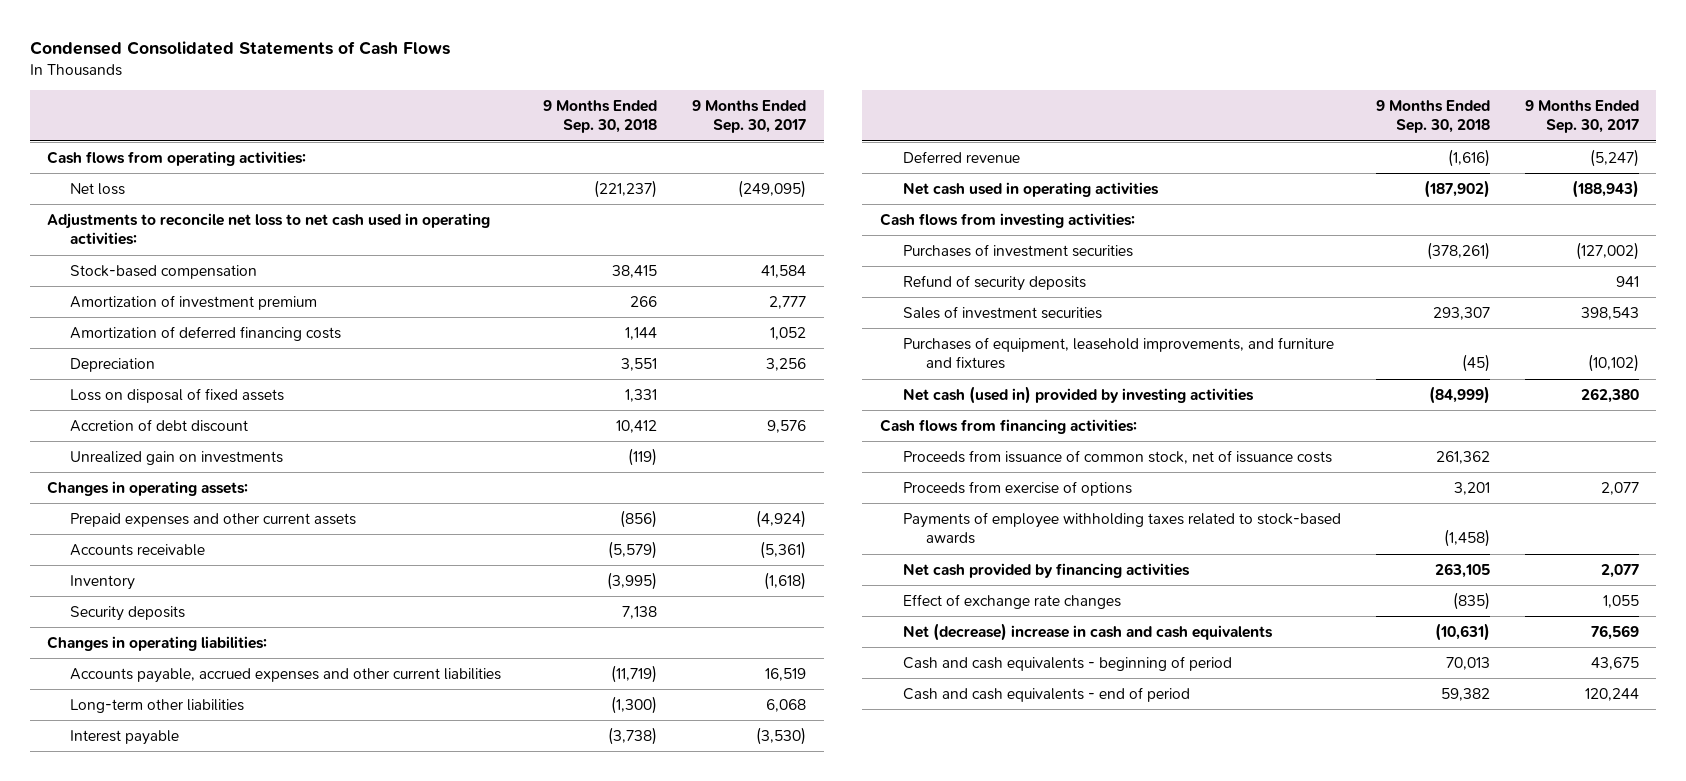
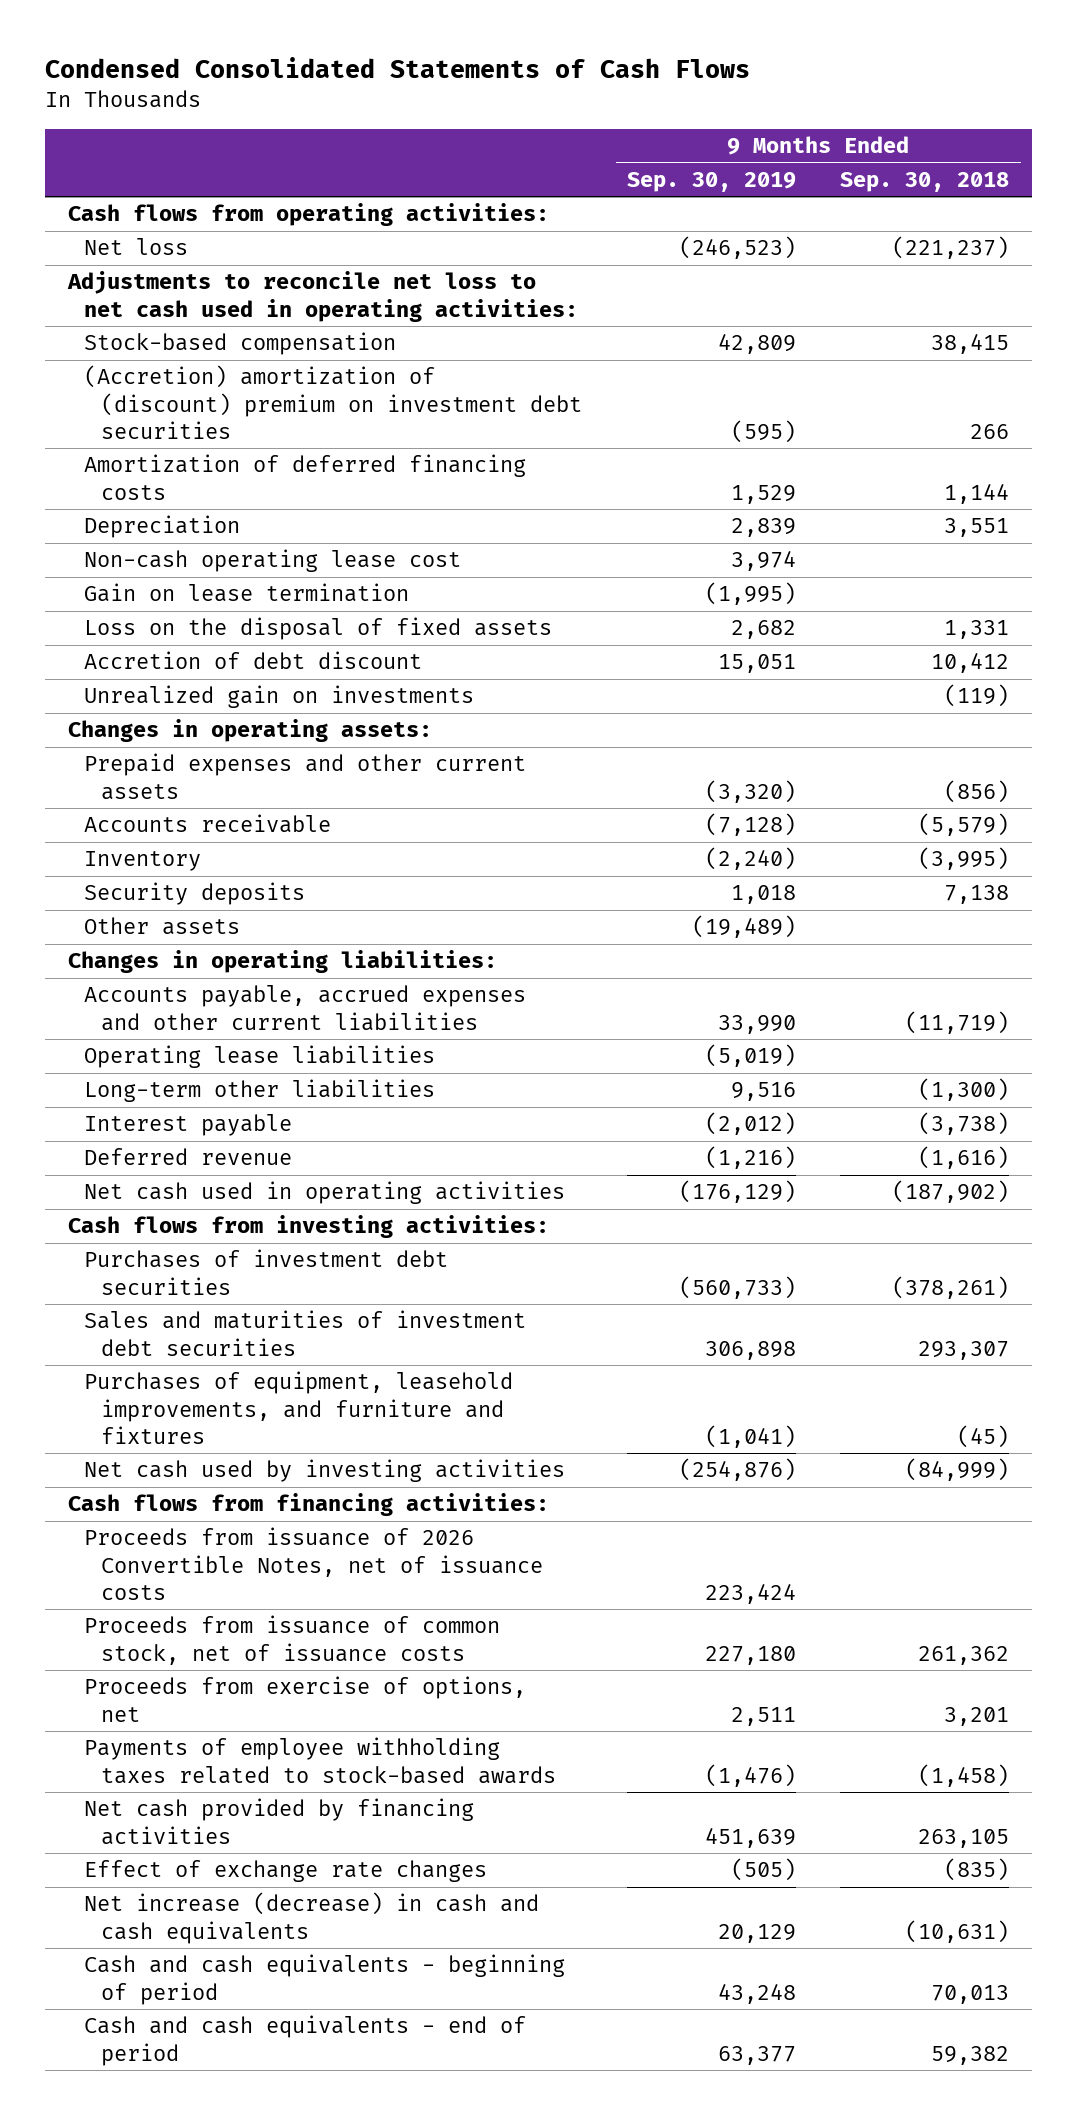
[692,99,807,134] 9 Months Ended Sep. 30, 2017 -> none
none -> [626,171,796,192] Sep. 30, 2019
[70,294,318,310] Amortization of investment premium -> [84,365,583,439] (Accretion) amortization of (discount) premium on investment debt securities
none -> [84,549,462,573] Non-cash operating lease cost
none -> [84,583,410,603] Gain on lease termination
[70,387,285,403] Loss on disposal of fixed assets -> [84,617,553,641] Loss on the disposal of fixed assets
none -> [84,917,241,936] Other assets
none -> [84,1045,436,1069] Operating lease liabilities
[903,274,1087,291] Refund of security deposits -> none
[903,243,1134,257] Purchases of investment securities -> [84,1249,449,1295] Purchases of investment debt securities
[903,305,1103,319] Sales of investment securities -> [84,1310,527,1356] Sales and maturities of investment debt securities
[903,385,1255,404] Net cash (used in) provided by investing activities -> [84,1459,566,1483] Net cash used by investing activities
none -> [84,1527,544,1600] Proceeds from issuance of 2026 Convertible Notes, net of issuance costs
[903,480,1133,496] Proceeds from exercise of options -> [84,1676,527,1722] Proceeds from exercise of options, net
[903,622,1274,641] Net (decrease) increase in cash and cash equivalents -> [84,1892,540,1944] Net increase (decrease) in cash and cash equivalents

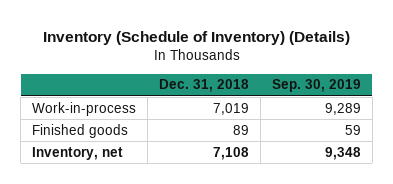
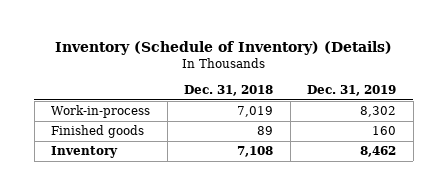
[271,79,361,93] Sep. 30, 2019 -> none
none -> [307,84,397,96] Dec. 31, 2019
[32,146,124,160] Inventory, net -> [51,146,119,159] Inventory

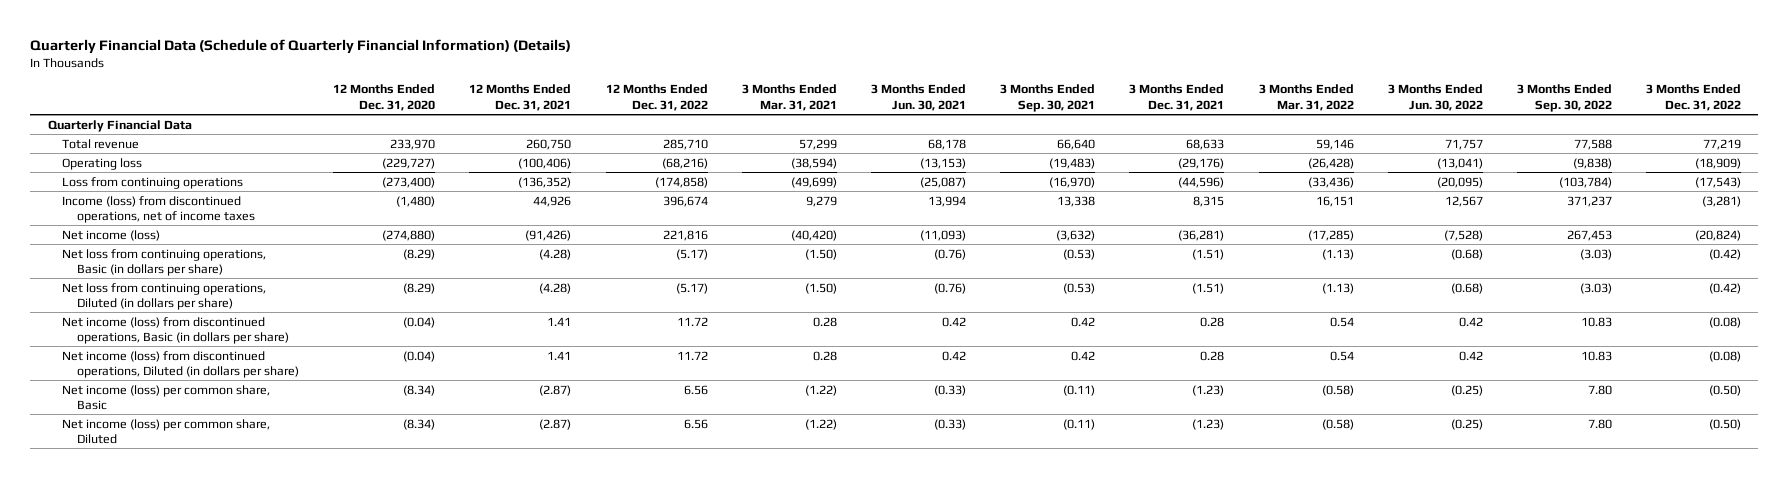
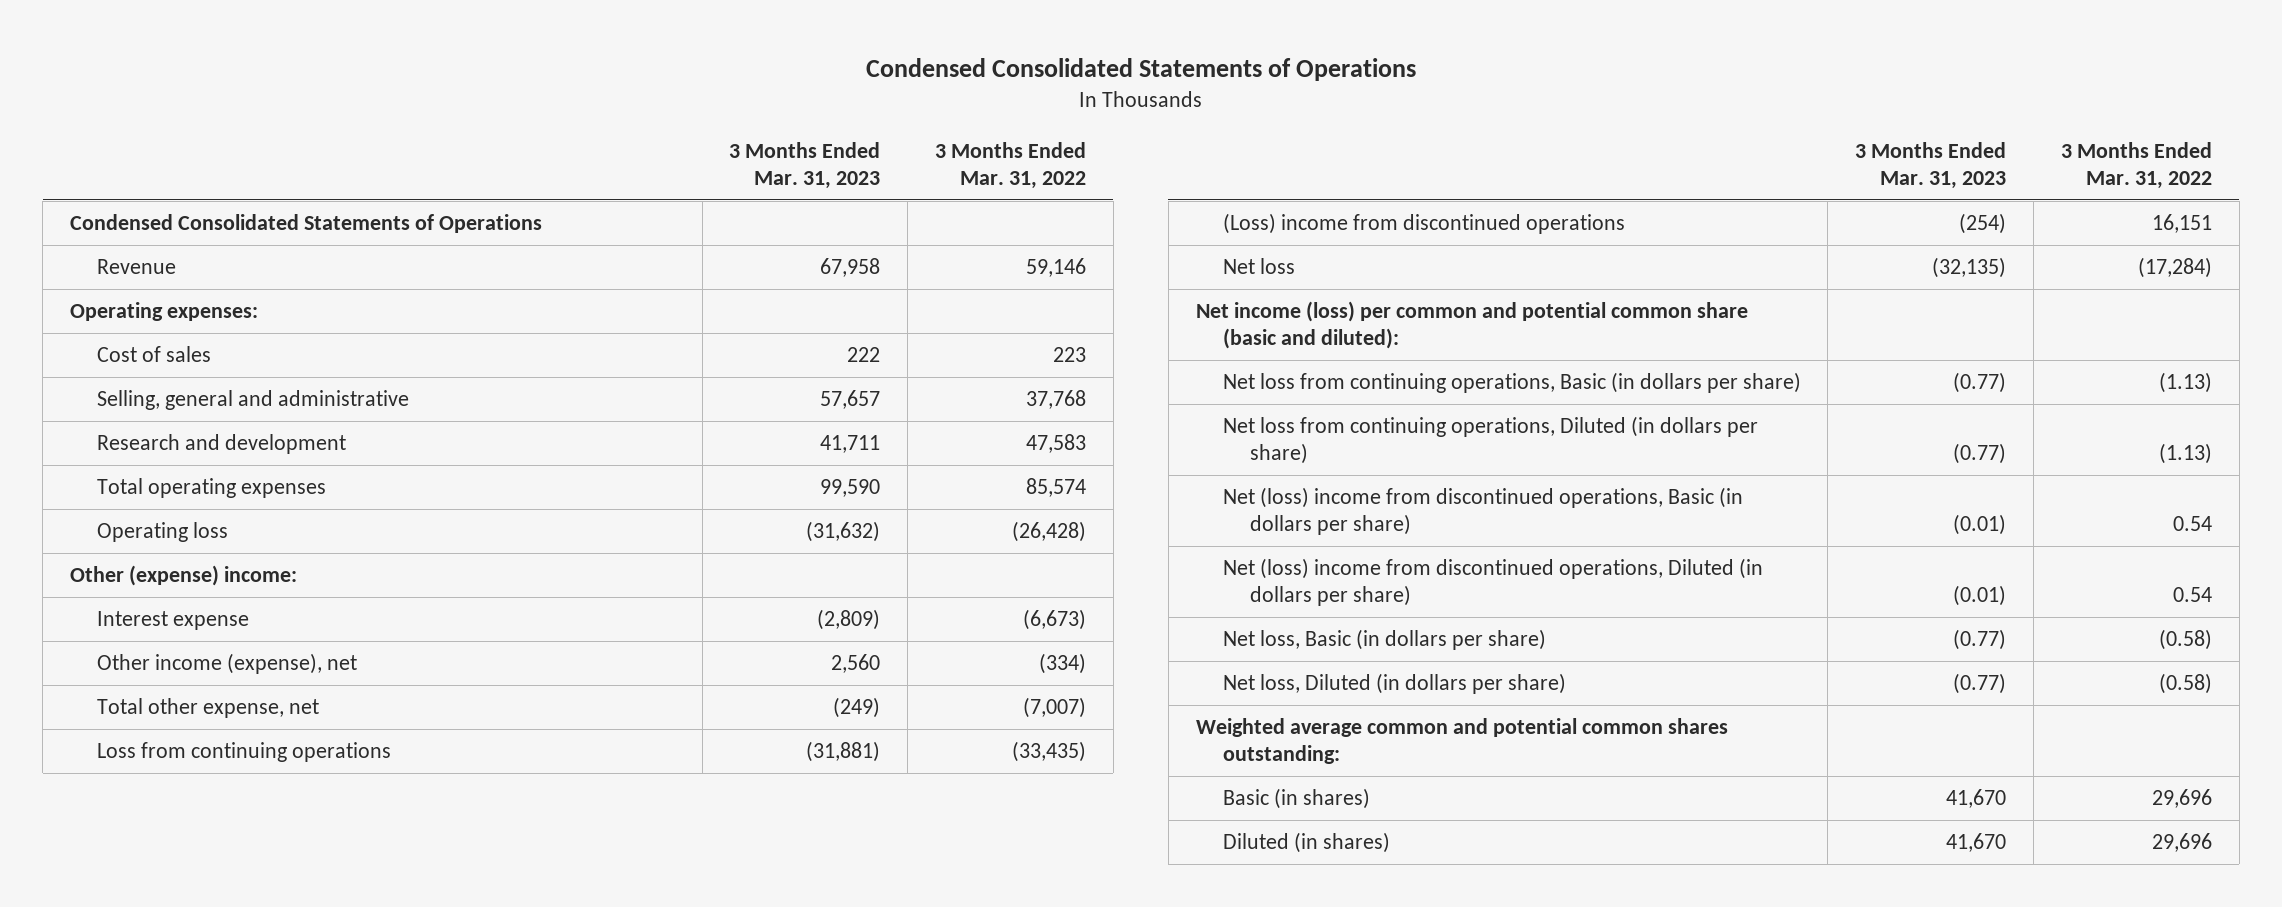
[30,39,572,55] Quarterly Financial Data (Schedule of Quarterly Financial Information) (Details) -> [865,57,1416,81] Condensed Consolidated Statements of Operations
[333,84,436,111] 12 Months Ended Dec. 31, 2020 -> none
[469,84,572,111] 12 Months Ended Dec. 31, 2021 -> none
[605,84,708,111] 12 Months Ended Dec. 31, 2022 -> none
[741,84,837,111] 3 Months Ended Mar. 31, 2021 -> none
[870,84,966,111] 3 Months Ended Jun. 30, 2021 -> none
[1000,84,1096,112] 3 Months Ended Sep. 30, 2021 -> none
[1129,84,1225,111] 3 Months Ended Dec. 31, 2021 -> none
[1387,84,1483,111] 3 Months Ended Jun. 30, 2022 -> none
[1516,84,1612,112] 3 Months Ended Sep. 30, 2022 -> none
[1646,84,1742,111] 3 Months Ended Dec. 31, 2022 -> none
none -> [729,141,881,189] 3 Months Ended Mar. 31, 2023
[47,119,192,132] Quarterly Financial Data -> none
none -> [69,214,542,234] Condensed Consolidated Statements of Operations
[62,138,140,149] Total revenue -> [96,259,176,275] Revenue
none -> [69,302,258,322] Operating expenses:
none -> [96,346,211,363] Cost of sales
none -> [96,390,409,411] Selling, general and administrative
none -> [96,434,346,455] Research and development
none -> [96,478,326,499] Total operating expenses
none -> [69,565,297,587] Other (expense) income:
none -> [96,611,249,631] Interest expense
none -> [96,653,357,675] Other income (expense), net
none -> [96,698,319,719] Total other expense, net
[1307,176,1354,188] (33,436) -> [1012,741,1087,763] (33,435)
[62,195,255,223] Income (loss) from discontinued operations, net of income taxes -> [1222,213,1625,235] (Loss) income from discontinued operations
[62,229,161,241] Net income (loss) -> [1222,258,1295,275] Net loss
[1307,229,1354,241] (17,285) -> [2137,257,2212,279] (17,284)
none -> [1195,301,1748,350] Net income (loss) per common and potential common share (basic and diluted):
[62,316,289,344] Net income (loss) from discontinued operations, Basic (in dollars per share) -> [1222,487,1743,536] Net (loss) income from discontinued operations, Basic (in dollars per share)
[62,350,299,378] Net income (loss) from discontinued operations, Diluted (in dollars per share) -> [1222,558,1763,607] Net (loss) income from discontinued operations, Diluted (in dollars per share)
[62,384,271,410] Net income (loss) per common share, Basic -> [1222,629,1546,651] Net loss, Basic (in dollars per share)
[62,418,271,444] Net income (loss) per common share, Diluted -> [1222,673,1566,695] Net loss, Diluted (in dollars per share)
none -> [1195,718,1728,765] Weighted average common and potential common shares outstanding:
none -> [1222,788,1370,810] Basic (in shares)
none -> [1222,832,1390,854] Diluted (in shares)

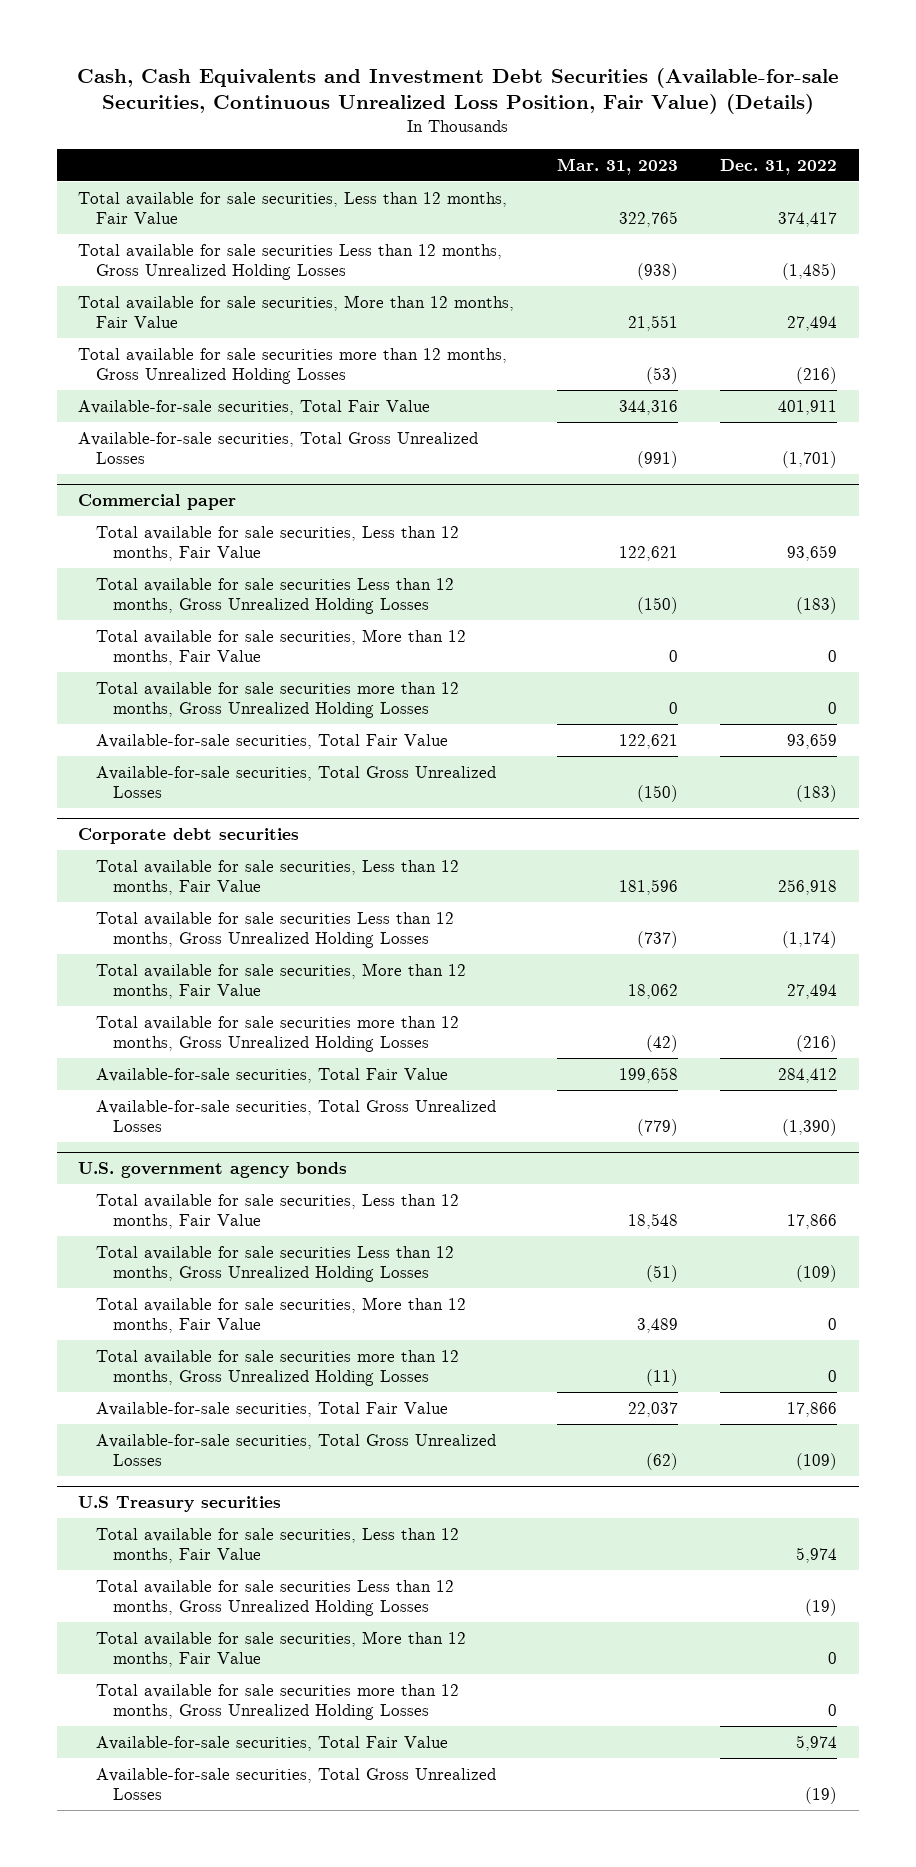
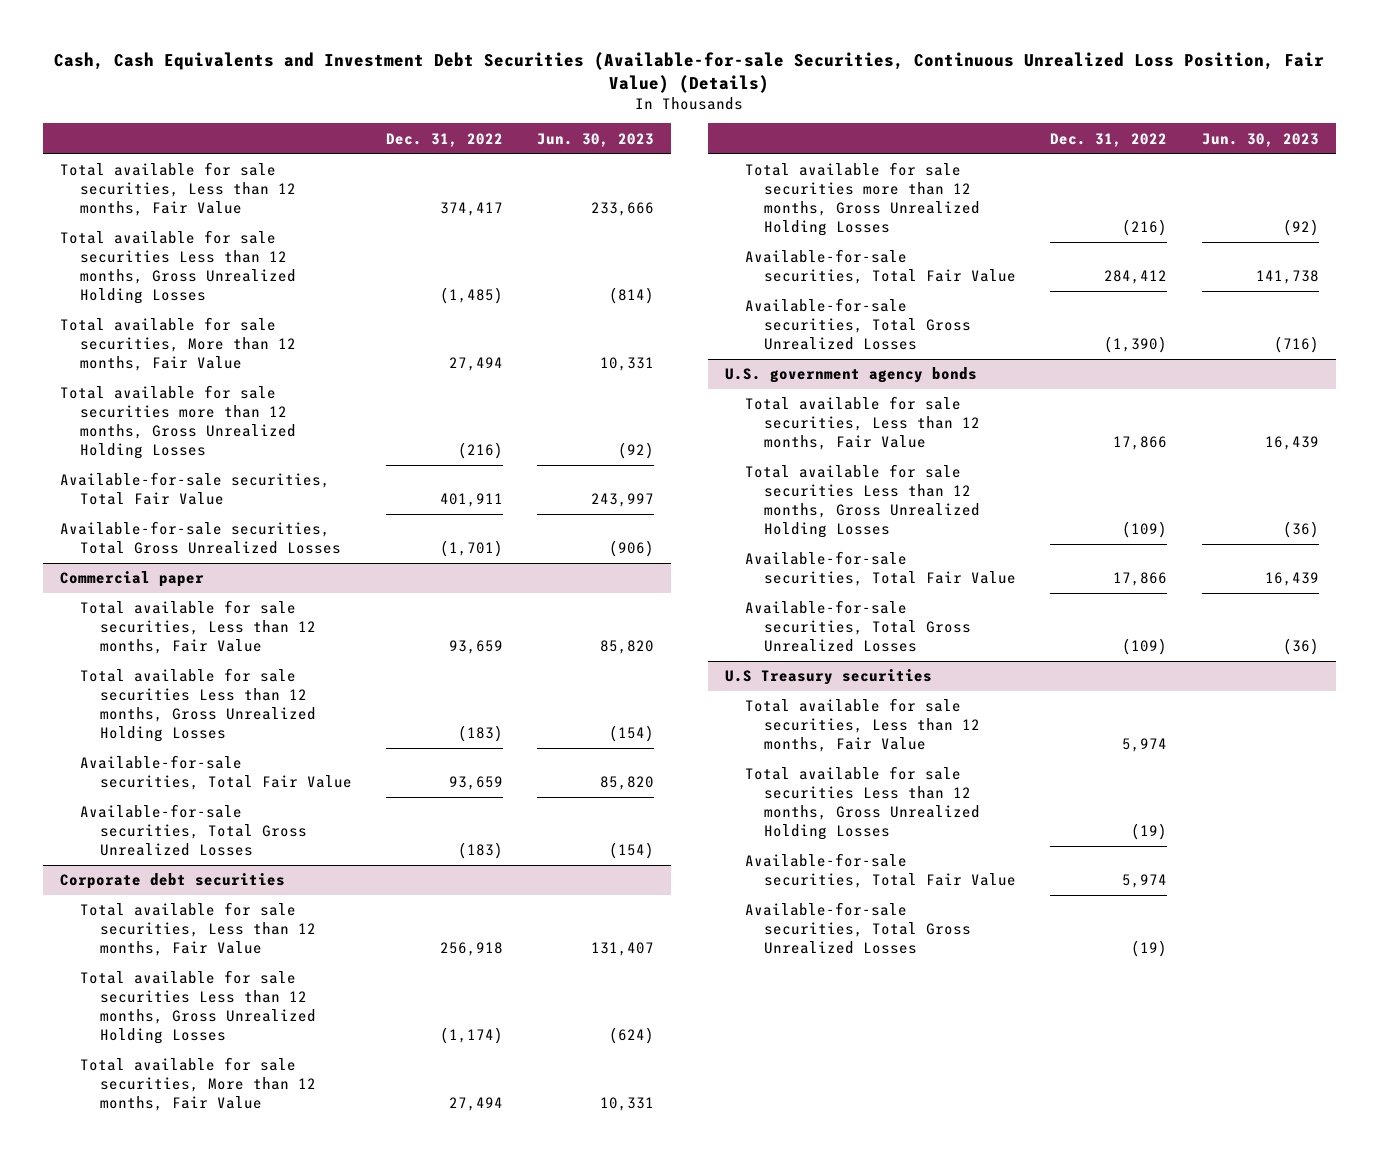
[556,157,678,175] Mar. 31, 2023 -> none
none -> [536,132,654,147] Jun. 30, 2023
[95,628,466,666] Total available for sale securities, More than 12 months, Fair Value -> none
[95,681,459,719] Total available for sale securities more than 12 months, Gross Unrealized Holding Losses -> none
[95,1296,466,1334] Total available for sale securities, More than 12 months, Fair Value -> none
[95,1349,459,1387] Total available for sale securities more than 12 months, Gross Unrealized Holding Losses -> none
[95,1630,466,1668] Total available for sale securities, More than 12 months, Fair Value -> none
[95,1683,459,1721] Total available for sale securities more than 12 months, Gross Unrealized Holding Losses -> none

